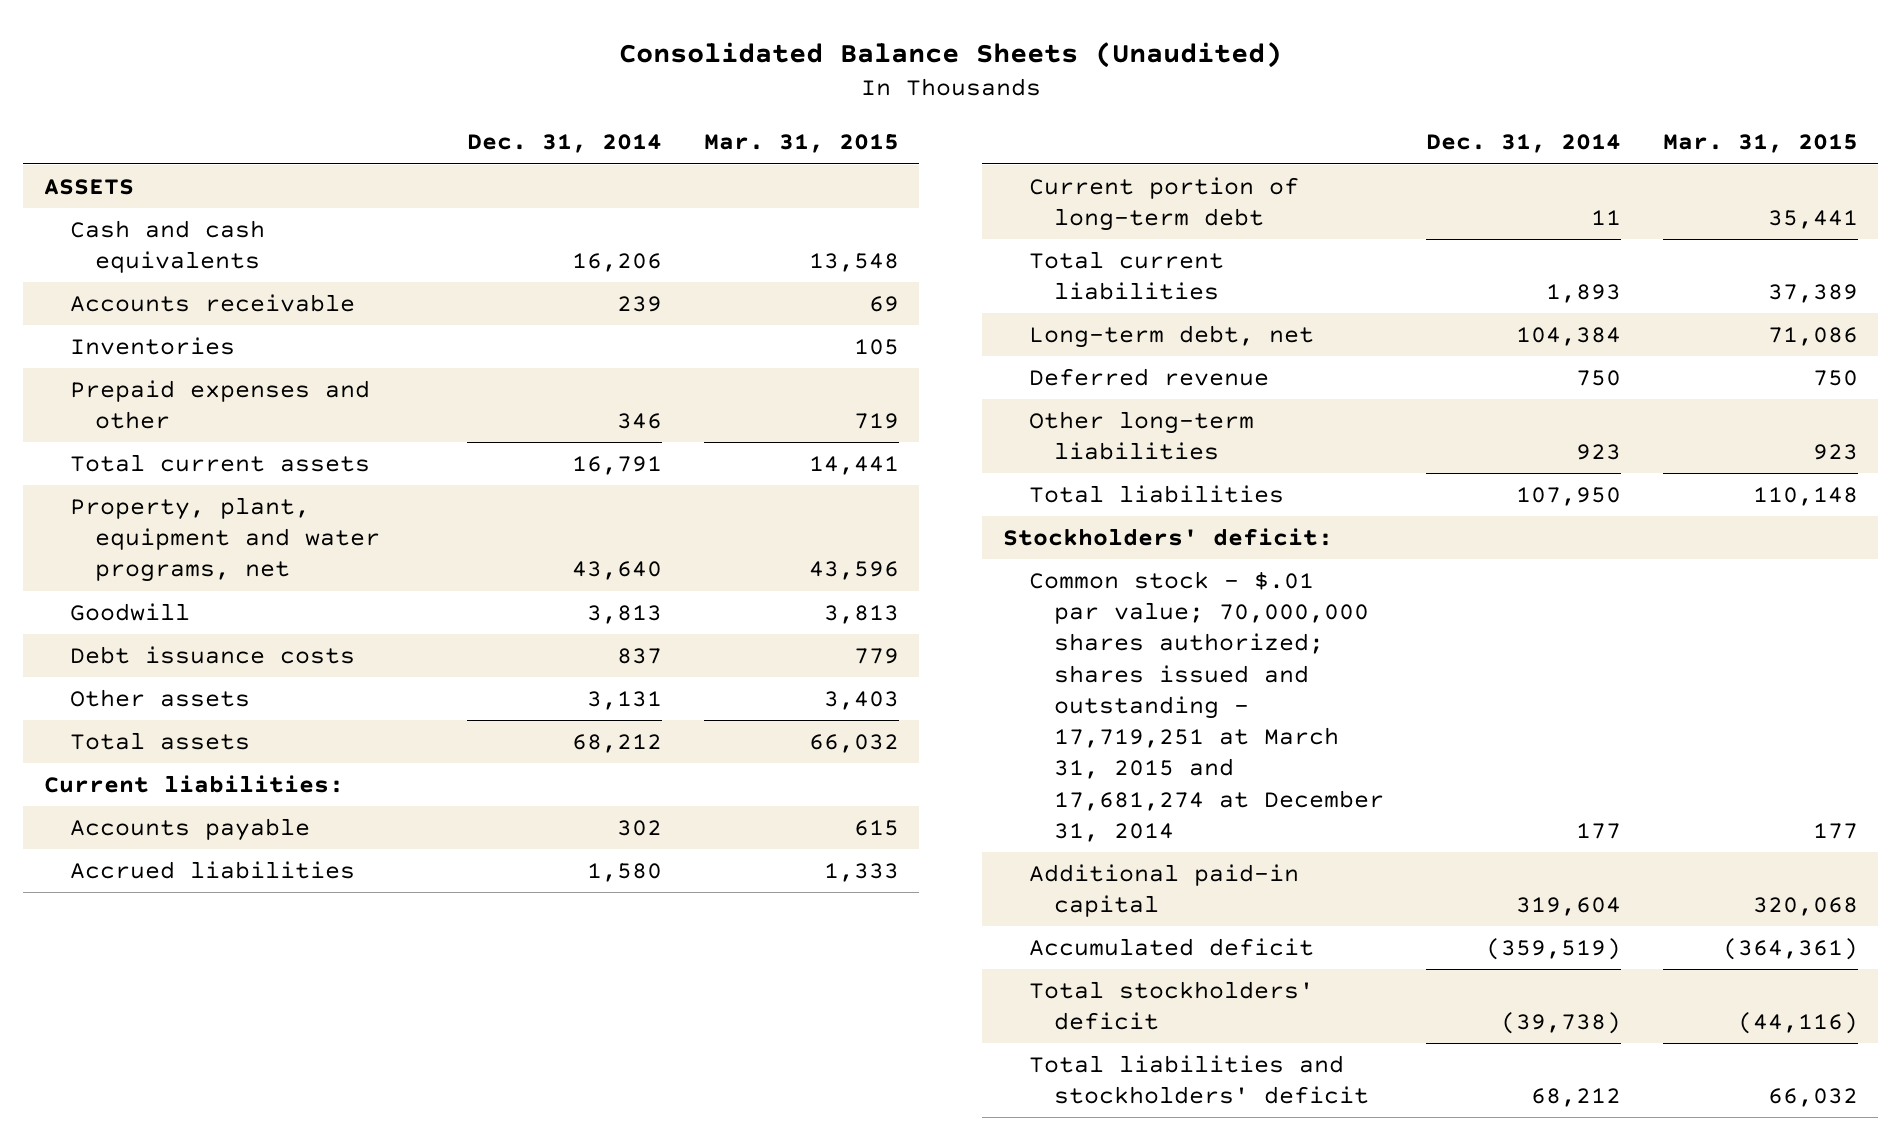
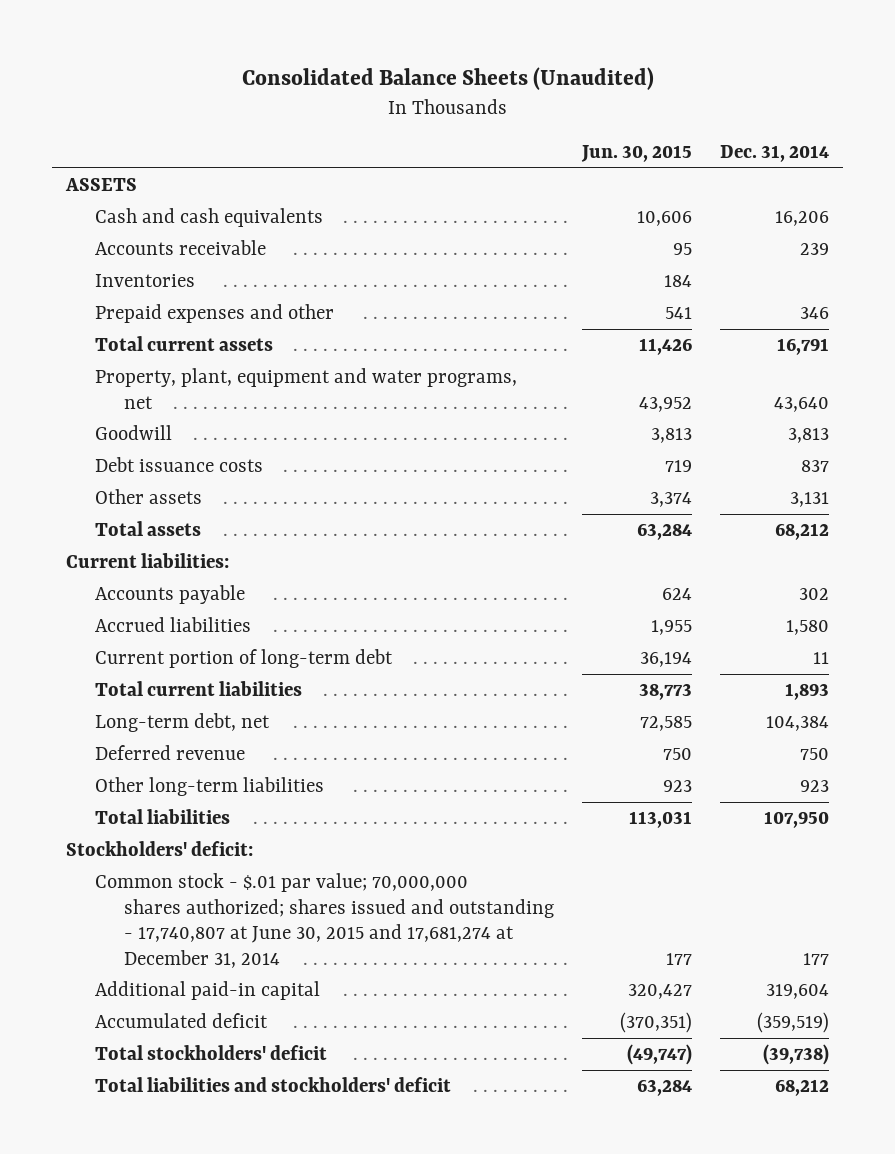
[703,134,899,154] Mar. 31, 2015 -> none
none -> [580,144,692,162] Jun. 30, 2015
[1028,570,1385,842] Common stock - $.01 par value; 70,000,000 shares authorized; shares issued and outstanding - 17,719,251 at March 31, 2015 and 17,681,274 at December 31, 2014 -> [94,873,554,968] Common stock - $.01 par value; 70,000,000 shares authorized; shares issued and outstanding - 17,740,807 at June 30, 2015 and 17,681,274 at December 31, 2014

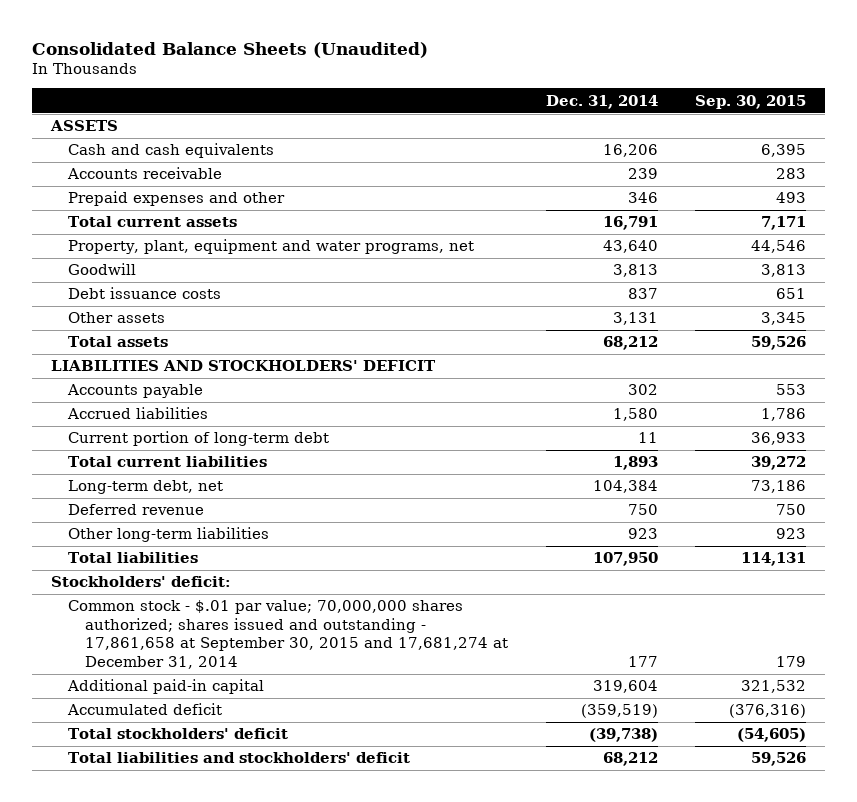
[580,144,692,162] Jun. 30, 2015 -> none
none -> [695,94,807,109] Sep. 30, 2015
[94,274,195,288] Inventories -> none
[65,553,229,569] Current liabilities: -> none
none -> [51,360,437,372] LIABILITIES AND STOCKHOLDERS' DEFICIT
[94,873,554,968] Common stock - $.01 par value; 70,000,000 shares authorized; shares issued and outstanding - 17,740,807 at June 30, 2015 and 17,681,274 at December 31, 2014 -> [68,600,509,670] Common stock - $.01 par value; 70,000,000 shares authorized; shares issued and outstanding - 17,861,658 at September 30, 2015 and 17,681,274 at December 31, 2014

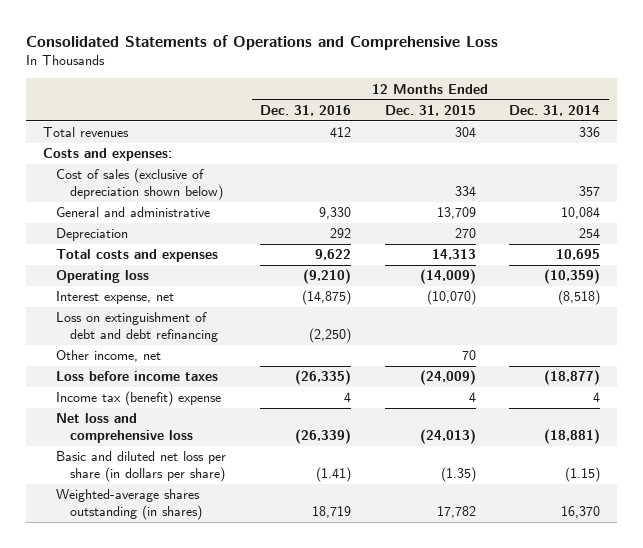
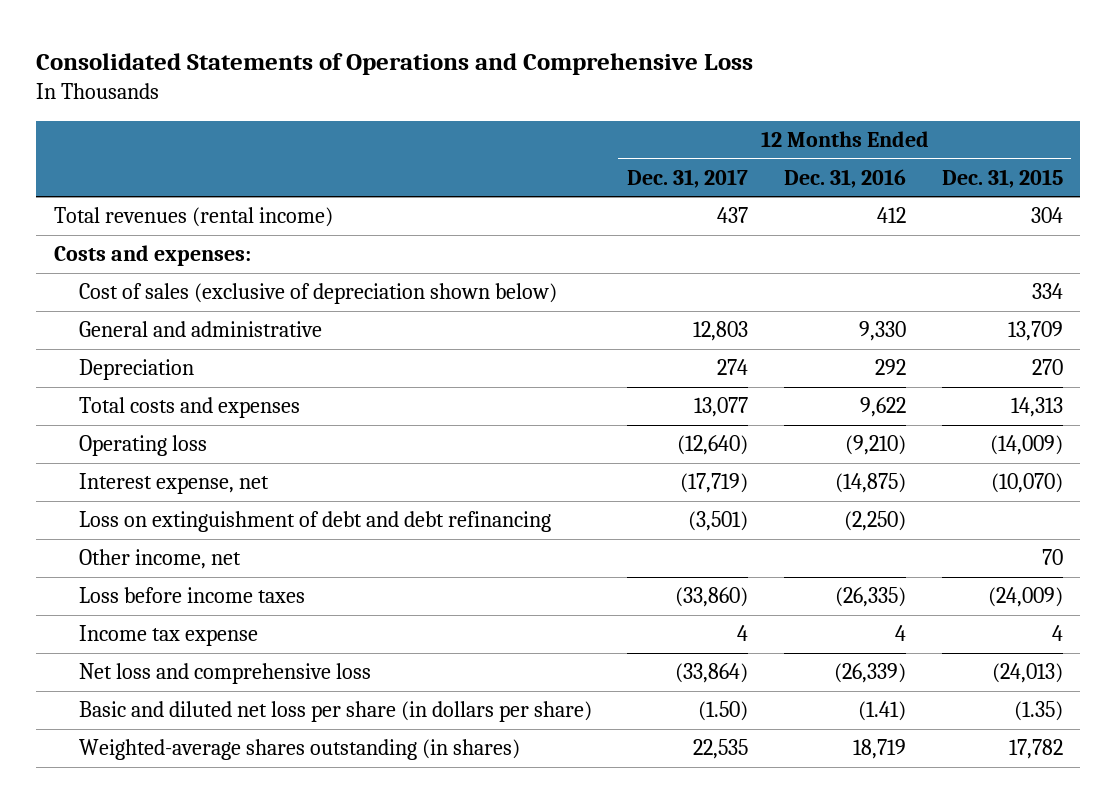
[509,105,601,117] Dec. 31, 2014 -> none
none -> [627,168,749,188] Dec. 31, 2017
[42,127,129,138] Total revenues -> [53,207,333,228] Total revenues (rental income)
[56,391,222,407] Income tax (benefit) expense -> [78,625,258,647] Income tax expense

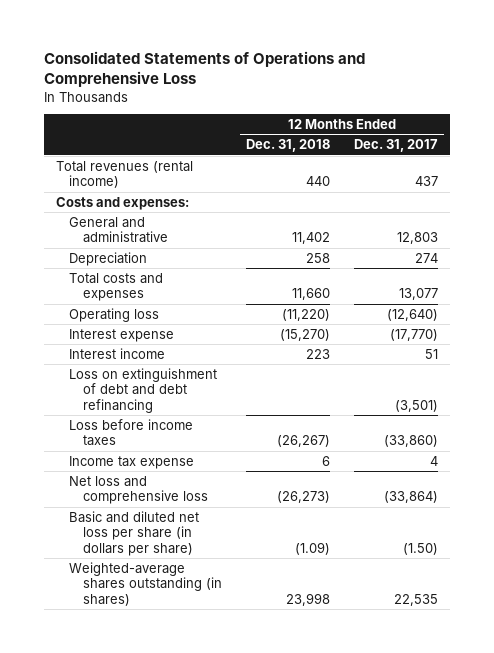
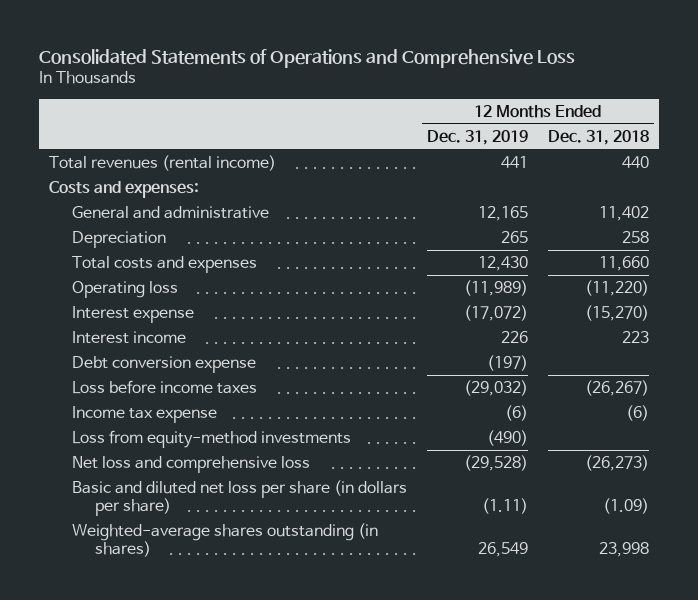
[353,139,438,153] Dec. 31, 2017 -> none
none -> [427,129,529,145] Dec. 31, 2019
[69,367,218,413] Loss on extinguishment of debt and debt refinancing -> none
none -> [72,355,257,373] Debt conversion expense
[321,455,330,466] 6 -> [626,404,650,421] (6)
none -> [72,429,352,448] Loss from equity-method investments

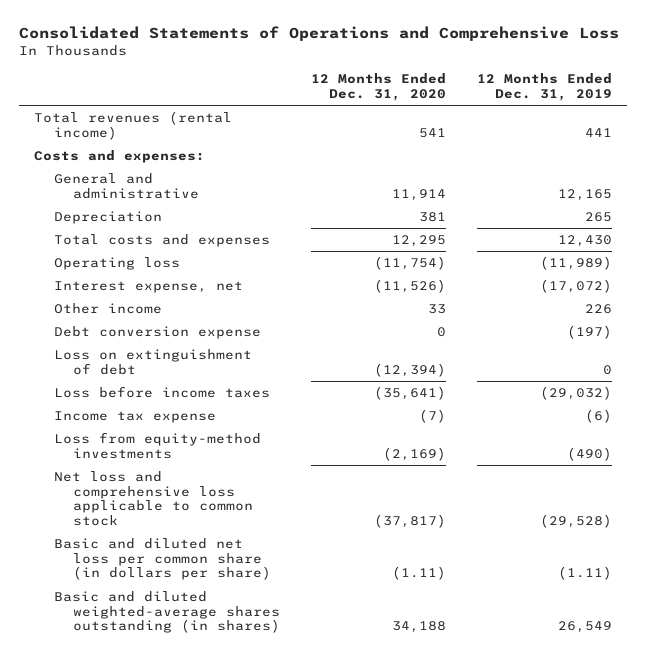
[548,129,650,145] Dec. 31, 2018 -> none
none -> [311,73,447,102] 12 Months Ended Dec. 31, 2020
[72,305,195,323] Interest expense -> [53,281,243,294] Interest expense, net
[72,330,187,344] Interest income -> [53,303,162,315] Other income
none -> [53,349,252,375] Loss on extinguishment of debt
[72,455,311,473] Net loss and comprehensive loss -> [53,471,254,527] Net loss and comprehensive loss applicable to common stock
[72,479,408,517] Basic and diluted net loss per share (in dollars per share) -> [53,538,272,581] Basic and diluted net loss per common share (in dollars per share)
[72,522,379,558] Weighted-average shares outstanding (in shares) -> [53,591,281,634] Basic and diluted weighted-average shares outstanding (in shares)

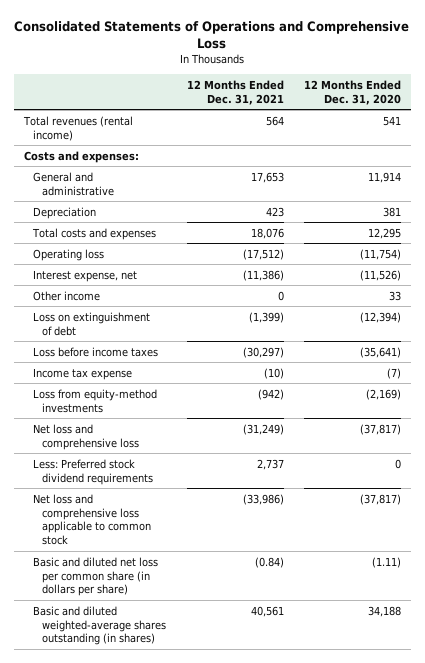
[476,73,612,102] 12 Months Ended Dec. 31, 2019 -> none
none -> [186,79,284,105] 12 Months Ended Dec. 31, 2021
[53,326,261,340] Debt conversion expense -> none
none -> [33,423,140,450] Net loss and comprehensive loss
none -> [33,458,154,485] Less: Preferred stock dividend requirements

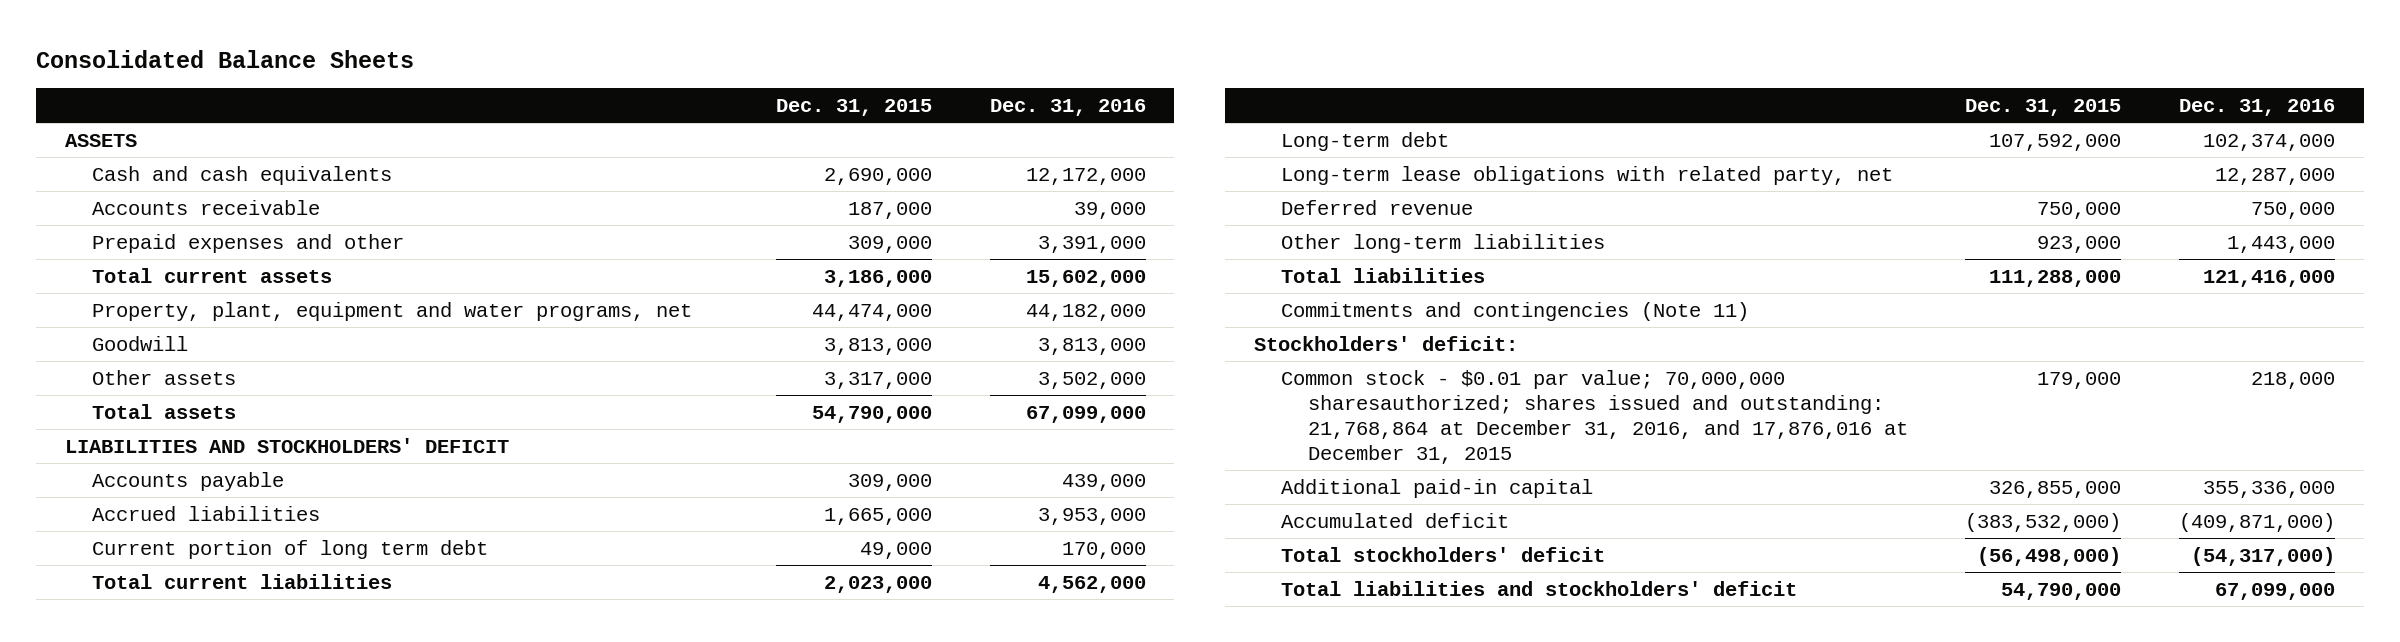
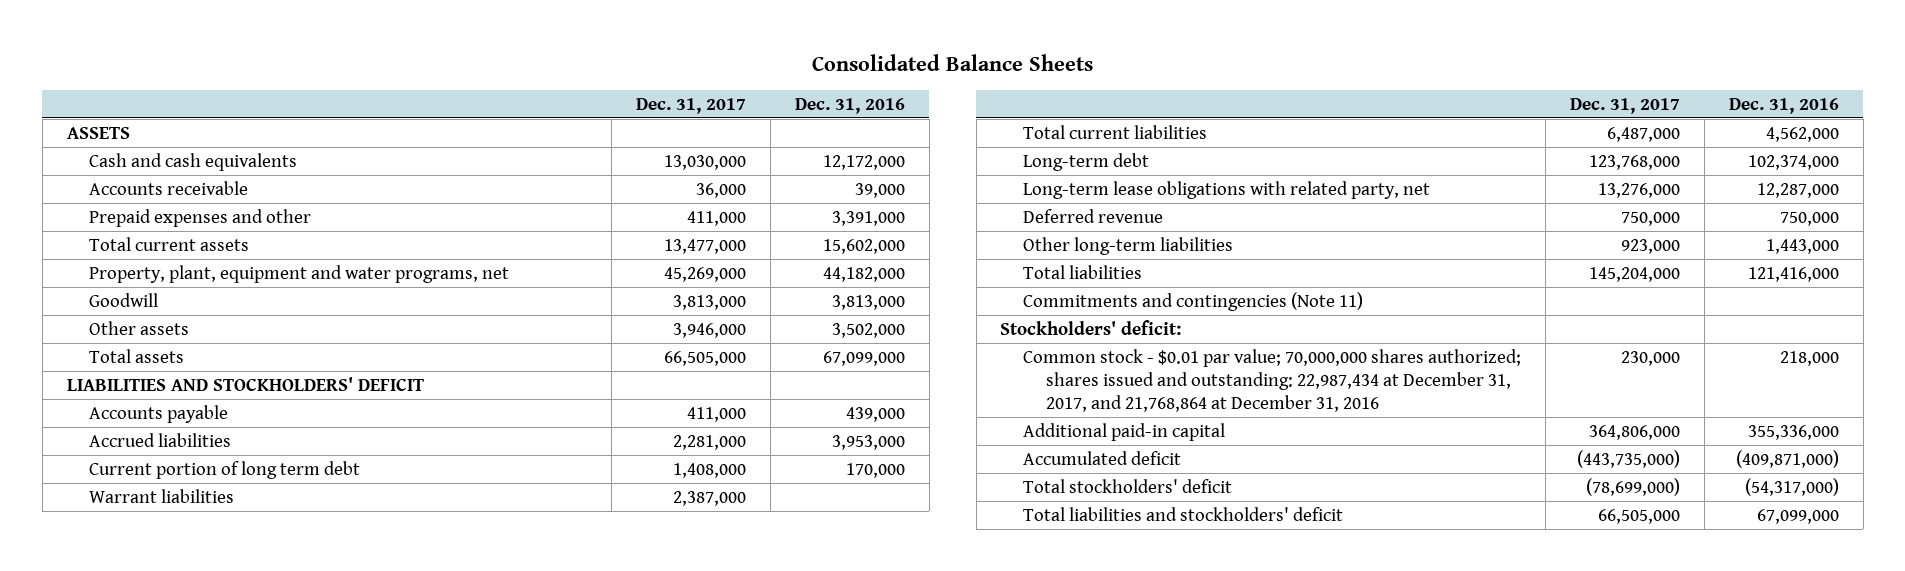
[776,99,933,117] Dec. 31, 2015 -> none
none -> [636,97,747,114] Dec. 31, 2017
none -> [89,488,235,503] Warrant liabilities
[1281,369,1908,464] Common stock - $0.01 par value; 70,000,000 sharesauthorized; shares issued and outstanding: 21,768,864 at December 31, 2016, and 17,876,016 at December 31, 2015 -> [1023,348,1522,412] Common stock - $0.01 par value; 70,000,000 shares authorized; shares issued and outstanding: 22,987,434 at December 31, 2017, and 21,768,864 at December 31, 2016

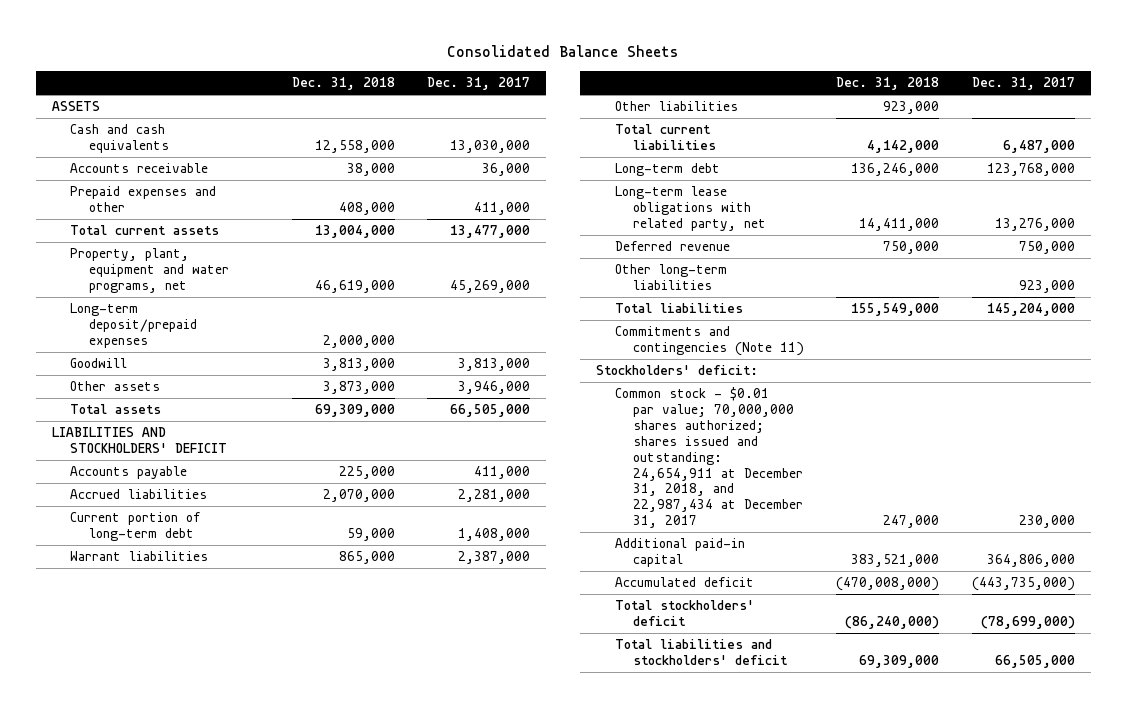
[794,97,905,114] Dec. 31, 2016 -> none
none -> [291,77,395,91] Dec. 31, 2018
none -> [70,303,197,349] Long-term deposit/prepaid expenses
[89,460,361,479] Current portion of long term debt -> [70,512,201,542] Current portion of long-term debt
none -> [614,101,738,112] Other liabilities
[1023,348,1522,412] Common stock - $0.01 par value; 70,000,000 shares authorized; shares issued and outstanding: 22,987,434 at December 31, 2017, and 21,768,864 at December 31, 2016 -> [614,387,804,528] Common stock - $0.01 par value; 70,000,000 shares authorized; shares issued and outstanding: 24,654,911 at December 31, 2018, and 22,987,434 at December 31, 2017

